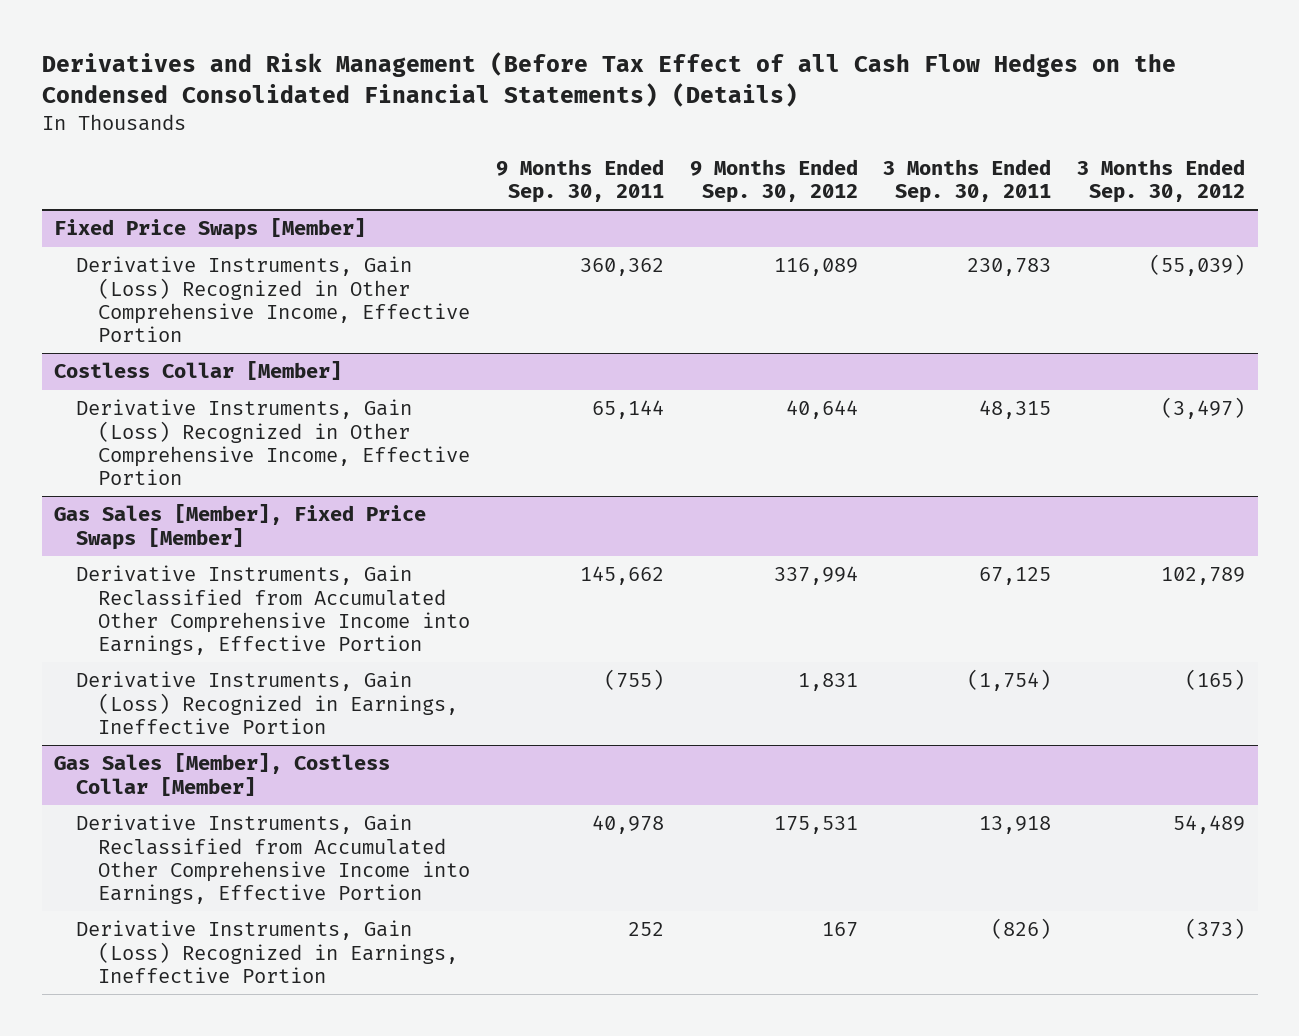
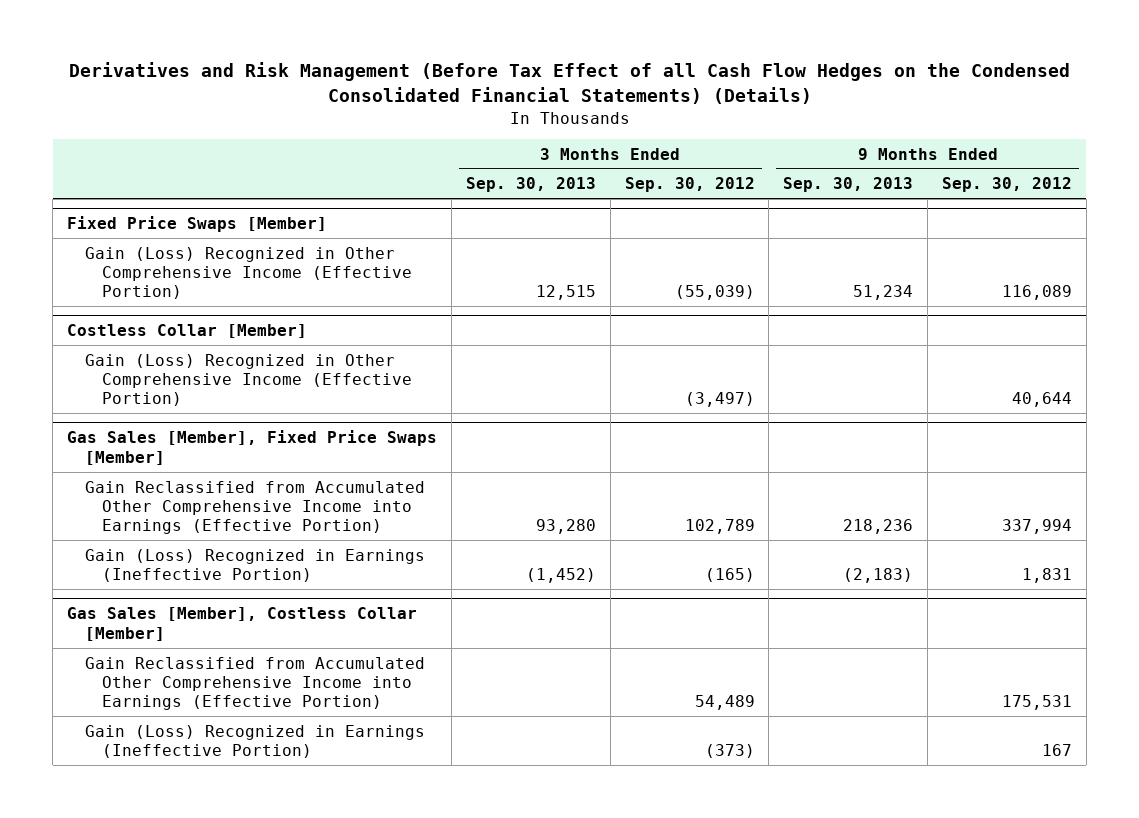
[496,158,665,203] 9 Months Ended Sep. 30, 2011 -> none
[883,158,1052,203] 3 Months Ended Sep. 30, 2011 -> none
none -> [465,177,596,193] Sep. 30, 2013
none -> [783,177,914,193] Sep. 30, 2013
[76,256,471,343] Derivative Instruments, Gain (Loss) Recognized in Other Comprehensive Income, Effective Portion -> [84,246,412,300] Gain (Loss) Recognized in Other Comprehensive Income (Effective Portion)
[76,399,471,486] Derivative Instruments, Gain (Loss) Recognized in Other Comprehensive Income, Effective Portion -> [84,353,412,407] Gain (Loss) Recognized in Other Comprehensive Income (Effective Portion)
[76,565,471,656] Derivative Instruments, Gain Reclassified from Accumulated Other Comprehensive Income into Earnings, Effective Portion -> [84,480,425,535] Gain Reclassified from Accumulated Other Comprehensive Income into Earnings (Effective Portion)
[76,671,459,734] Derivative Instruments, Gain (Loss) Recognized in Earnings, Ineffective Portion -> [84,548,425,582] Gain (Loss) Recognized in Earnings (Ineffective Portion)
[76,814,471,905] Derivative Instruments, Gain Reclassified from Accumulated Other Comprehensive Income into Earnings, Effective Portion -> [84,656,425,711] Gain Reclassified from Accumulated Other Comprehensive Income into Earnings (Effective Portion)
[76,920,459,983] Derivative Instruments, Gain (Loss) Recognized in Earnings, Ineffective Portion -> [84,724,425,758] Gain (Loss) Recognized in Earnings (Ineffective Portion)

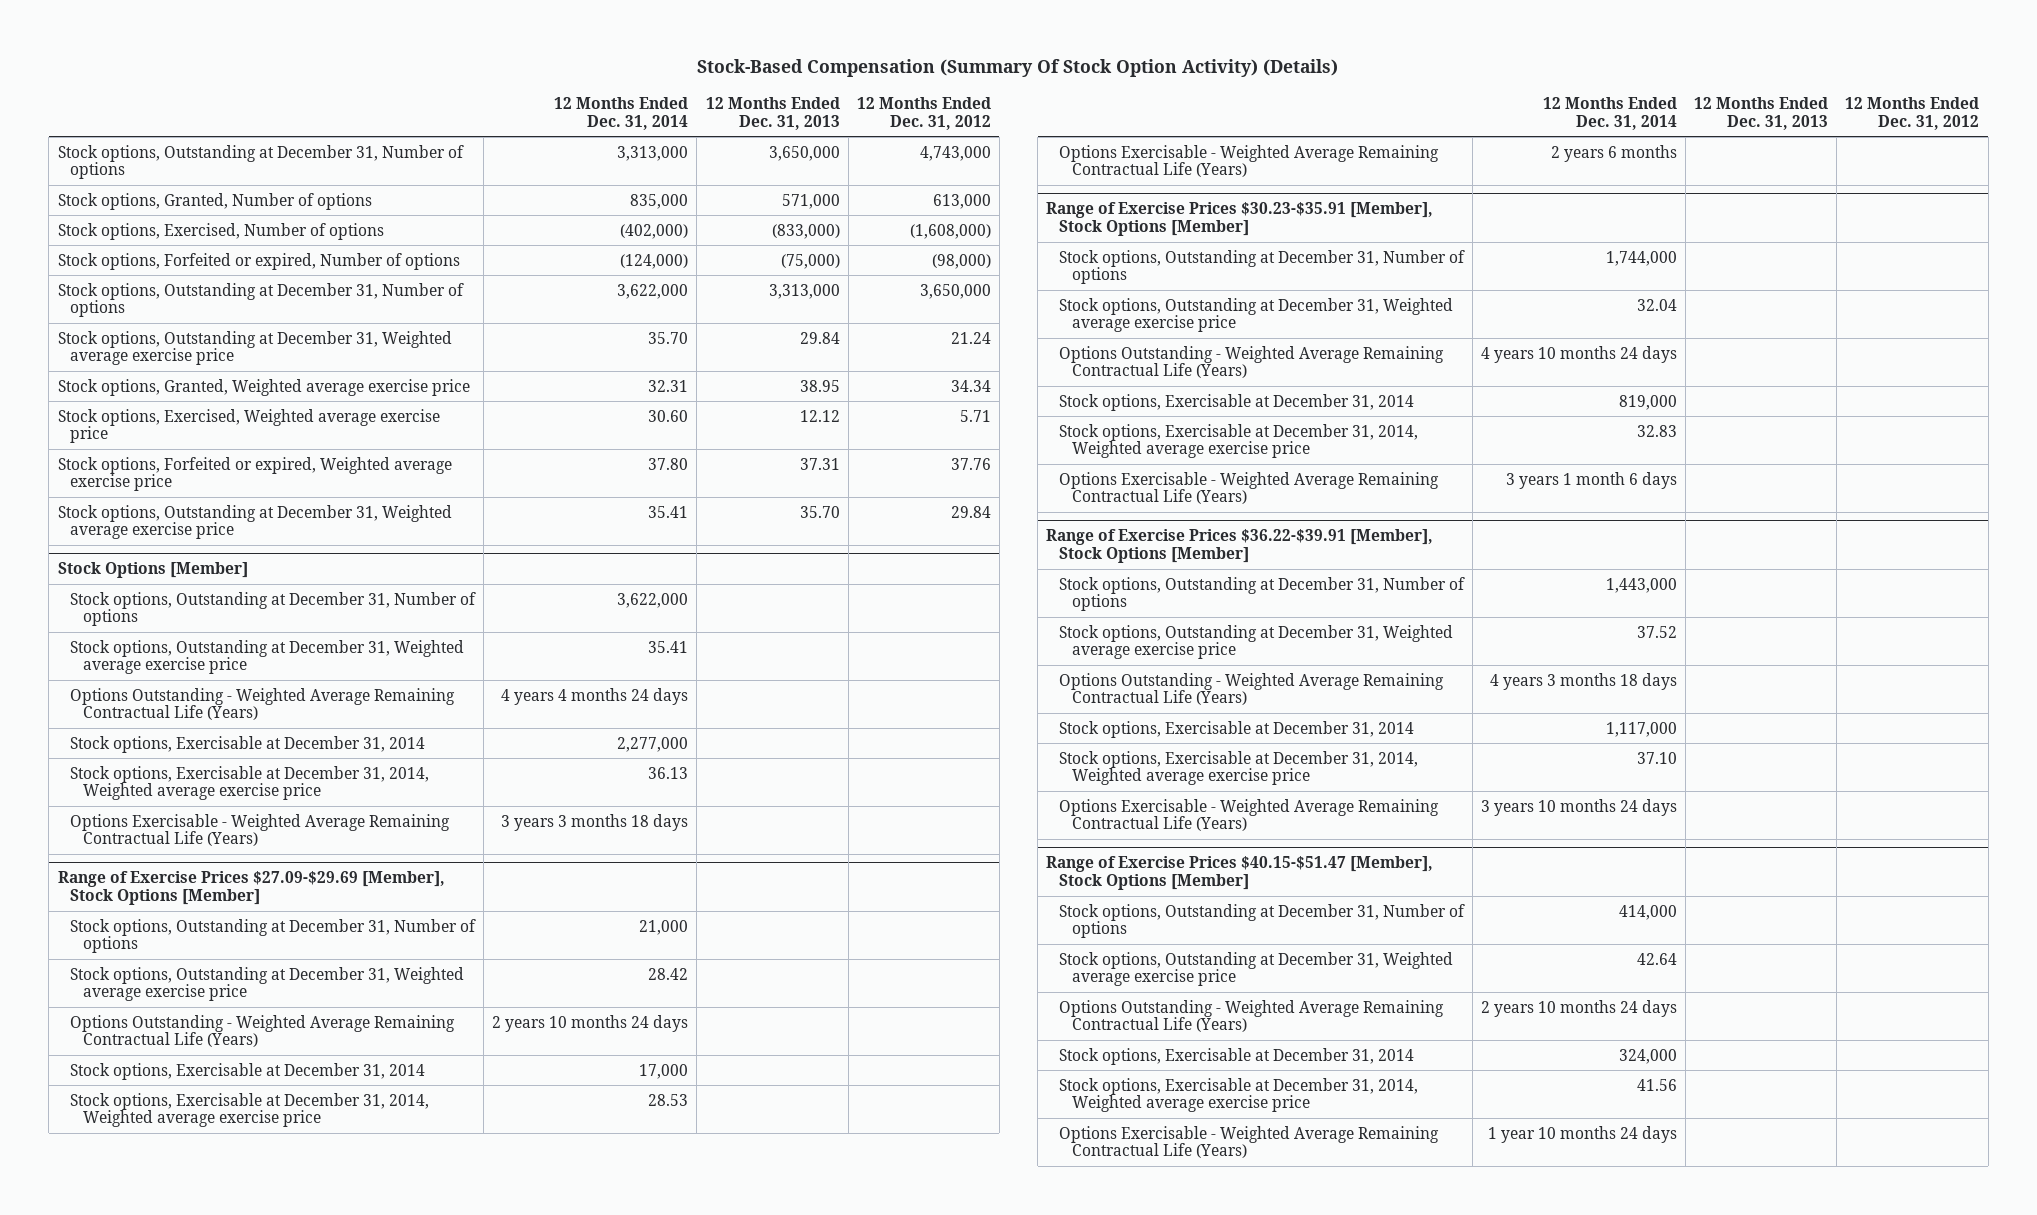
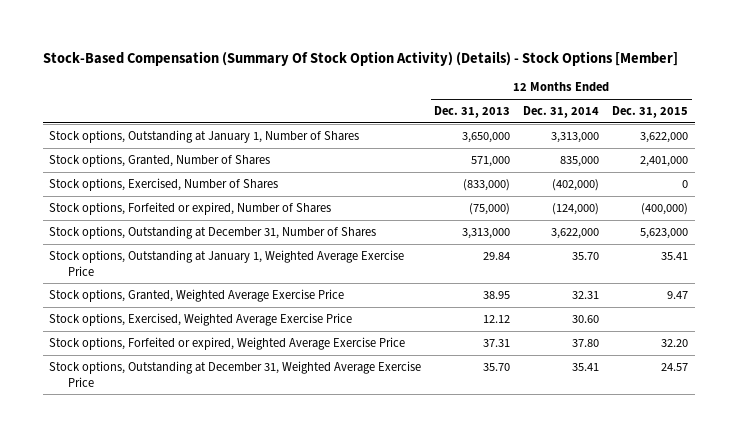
[697,58,1339,77] Stock-Based Compensation (Summary Of Stock Option Activity) (Details) -> [42,50,678,66] Stock-Based Compensation (Summary Of Stock Option Activity) (Details) - Stock Options [Member]
[856,96,991,130] 12 Months Ended Dec. 31, 2012 -> none
none -> [612,106,689,119] Dec. 31, 2015
[57,562,248,579] Stock Options [Member] -> none
[70,591,477,627] Stock options, Outstanding at December 31, Number of options -> none
[70,639,465,675] Stock options, Outstanding at December 31, Weighted average exercise price -> none
[70,687,456,721] Options Outstanding - Weighted Average Remaining Contractual Life (Years) -> none
[70,735,426,753] Stock options, Exercisable at December 31, 2014 -> none
[70,765,430,801] Stock options, Exercisable at December 31, 2014, Weighted average exercise price -> none
[70,813,451,847] Options Exercisable - Weighted Average Remaining Contractual Life (Years) -> none
[57,871,445,906] Range of Exercise Prices $27.09-$29.69 [Member], Stock Options [Member] -> none
[70,918,477,954] Stock options, Outstanding at December 31, Number of options -> none
[70,966,465,1002] Stock options, Outstanding at December 31, Weighted average exercise price -> none
[70,1014,456,1048] Options Outstanding - Weighted Average Remaining Contractual Life (Years) -> none
[70,1062,426,1080] Stock options, Exercisable at December 31, 2014 -> none
[70,1092,430,1128] Stock options, Exercisable at December 31, 2014, Weighted average exercise price -> none
[1058,144,1439,178] Options Exercisable - Weighted Average Remaining Contractual Life (Years) -> none
[1046,202,1434,237] Range of Exercise Prices $30.23-$35.91 [Member], Stock Options [Member] -> none
[1058,249,1465,285] Stock options, Outstanding at December 31, Number of options -> none
[1058,297,1453,333] Stock options, Outstanding at December 31, Weighted average exercise price -> none
[1058,345,1444,379] Options Outstanding - Weighted Average Remaining Contractual Life (Years) -> none
[1058,393,1414,411] Stock options, Exercisable at December 31, 2014 -> none
[1058,423,1418,459] Stock options, Exercisable at December 31, 2014, Weighted average exercise price -> none
[1058,471,1439,505] Options Exercisable - Weighted Average Remaining Contractual Life (Years) -> none
[1046,529,1434,564] Range of Exercise Prices $36.22-$39.91 [Member], Stock Options [Member] -> none
[1058,576,1465,612] Stock options, Outstanding at December 31, Number of options -> none
[1058,624,1453,660] Stock options, Outstanding at December 31, Weighted average exercise price -> none
[1058,672,1444,706] Options Outstanding - Weighted Average Remaining Contractual Life (Years) -> none
[1058,720,1414,738] Stock options, Exercisable at December 31, 2014 -> none
[1058,750,1418,786] Stock options, Exercisable at December 31, 2014, Weighted average exercise price -> none
[1058,798,1439,832] Options Exercisable - Weighted Average Remaining Contractual Life (Years) -> none
[1046,856,1434,891] Range of Exercise Prices $40.15-$51.47 [Member], Stock Options [Member] -> none
[1058,903,1465,939] Stock options, Outstanding at December 31, Number of options -> none
[1058,951,1453,987] Stock options, Outstanding at December 31, Weighted average exercise price -> none
[1058,999,1444,1033] Options Outstanding - Weighted Average Remaining Contractual Life (Years) -> none
[1058,1047,1414,1065] Stock options, Exercisable at December 31, 2014 -> none
[1058,1077,1418,1113] Stock options, Exercisable at December 31, 2014, Weighted average exercise price -> none
[1058,1125,1439,1159] Options Exercisable - Weighted Average Remaining Contractual Life (Years) -> none
[57,144,464,180] Stock options, Outstanding at December 31, Number of options -> [49,130,360,144] Stock options, Outstanding at January 1, Number of Shares
[57,192,372,210] Stock options, Granted, Number of options -> [49,154,271,168] Stock options, Granted, Number of Shares
[57,222,384,240] Stock options, Exercised, Number of options -> [49,178,279,192] Stock options, Exercised, Number of Shares
[57,252,460,270] Stock options, Forfeited or expired, Number of options -> [49,202,332,216] Stock options, Forfeited or expired, Number of Shares
[57,282,464,318] Stock options, Outstanding at December 31, Number of options -> [49,226,377,240] Stock options, Outstanding at December 31, Number of Shares
[57,330,452,366] Stock options, Outstanding at December 31, Weighted average exercise price -> [49,250,405,276] Stock options, Outstanding at January 1, Weighted Average Exercise Price
[57,378,470,396] Stock options, Granted, Weighted average exercise price -> [49,289,345,303] Stock options, Granted, Weighted Average Exercise Price
[57,408,440,444] Stock options, Exercised, Weighted average exercise price -> [49,313,353,327] Stock options, Exercised, Weighted Average Exercise Price
[57,456,452,492] Stock options, Forfeited or expired, Weighted average exercise price -> [49,337,406,351] Stock options, Forfeited or expired, Weighted Average Exercise Price
[57,504,452,540] Stock options, Outstanding at December 31, Weighted average exercise price -> [49,361,422,387] Stock options, Outstanding at December 31, Weighted Average Exercise Price

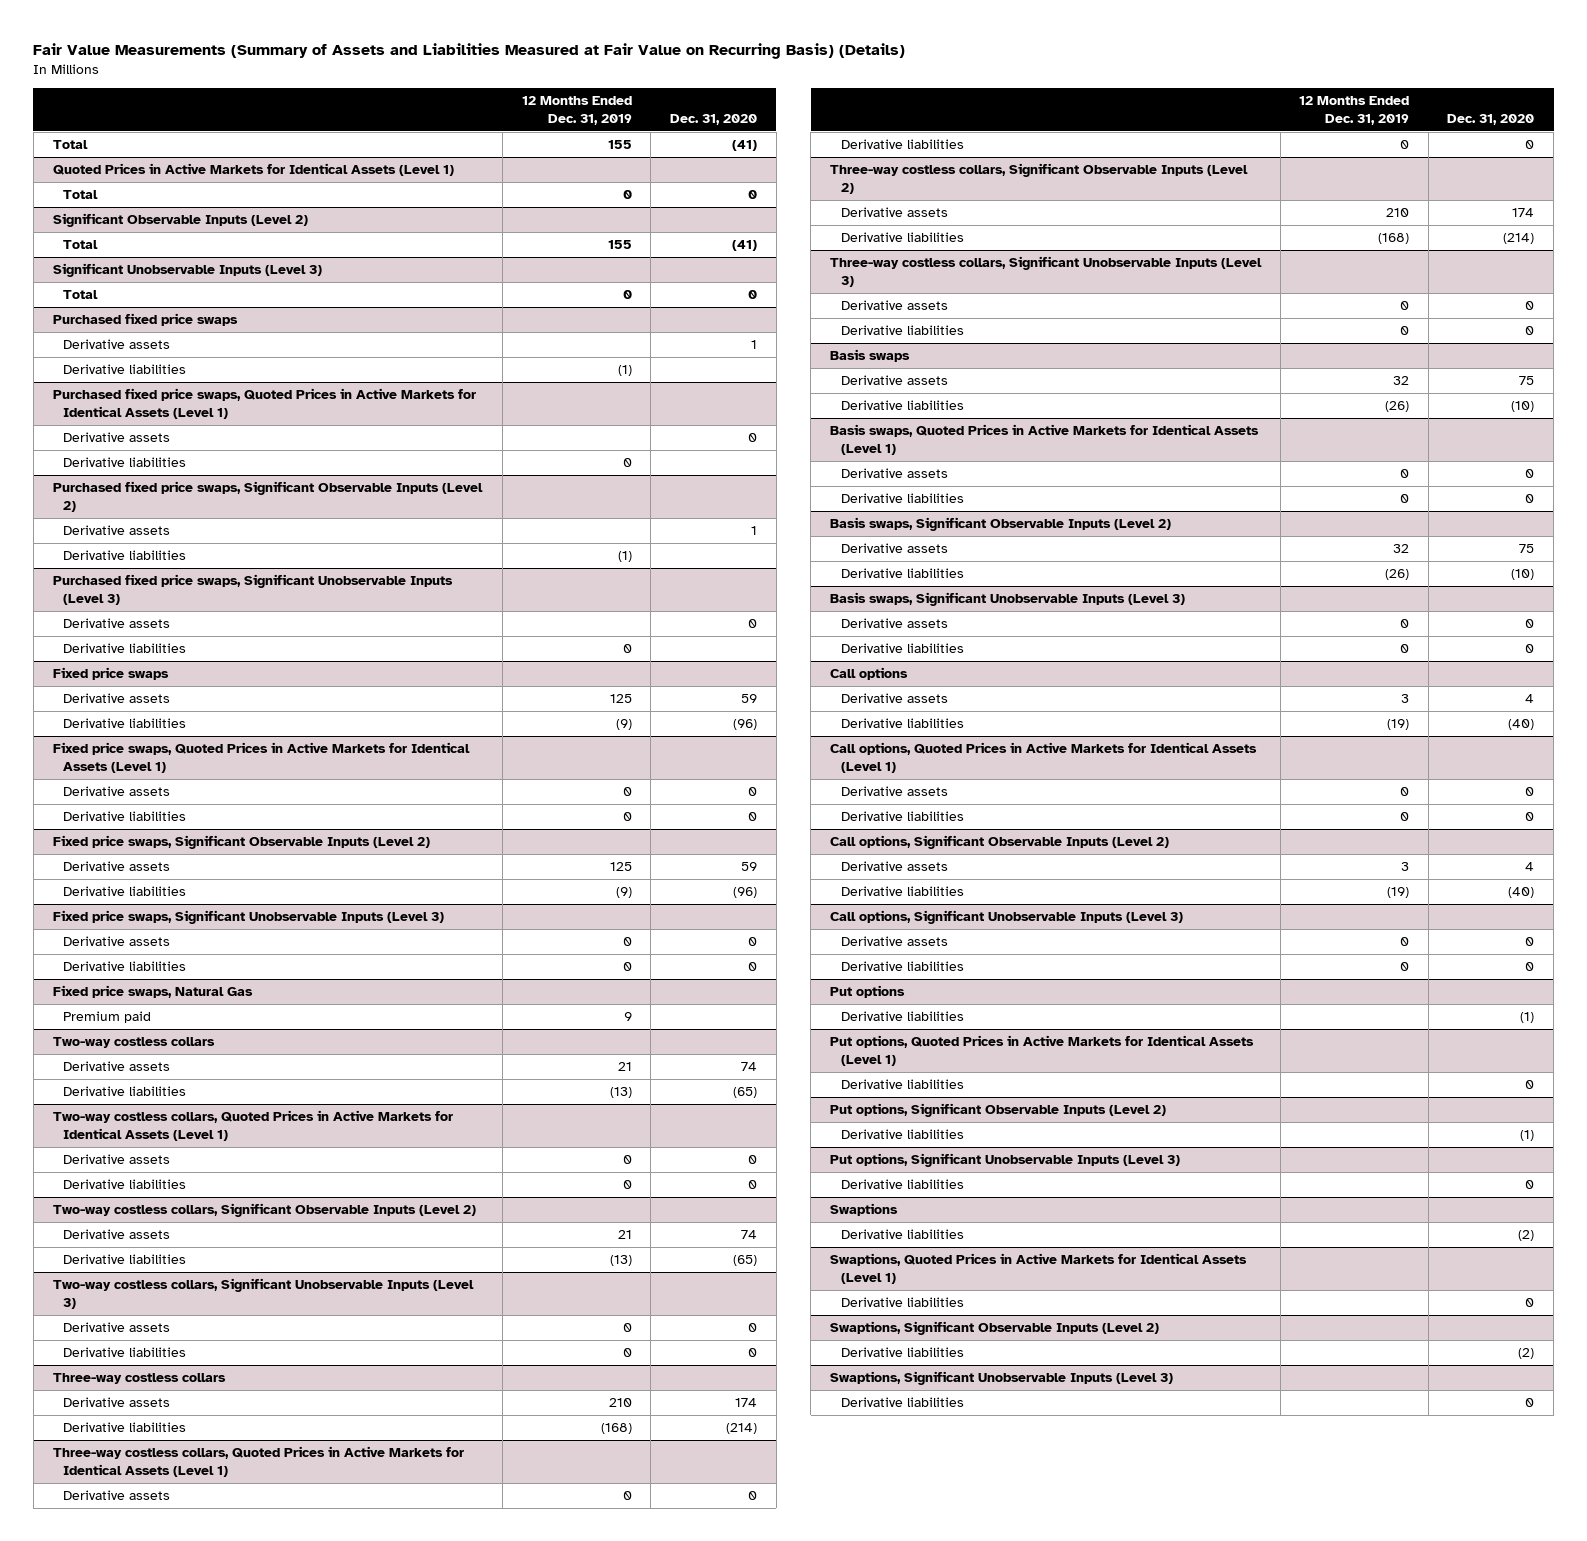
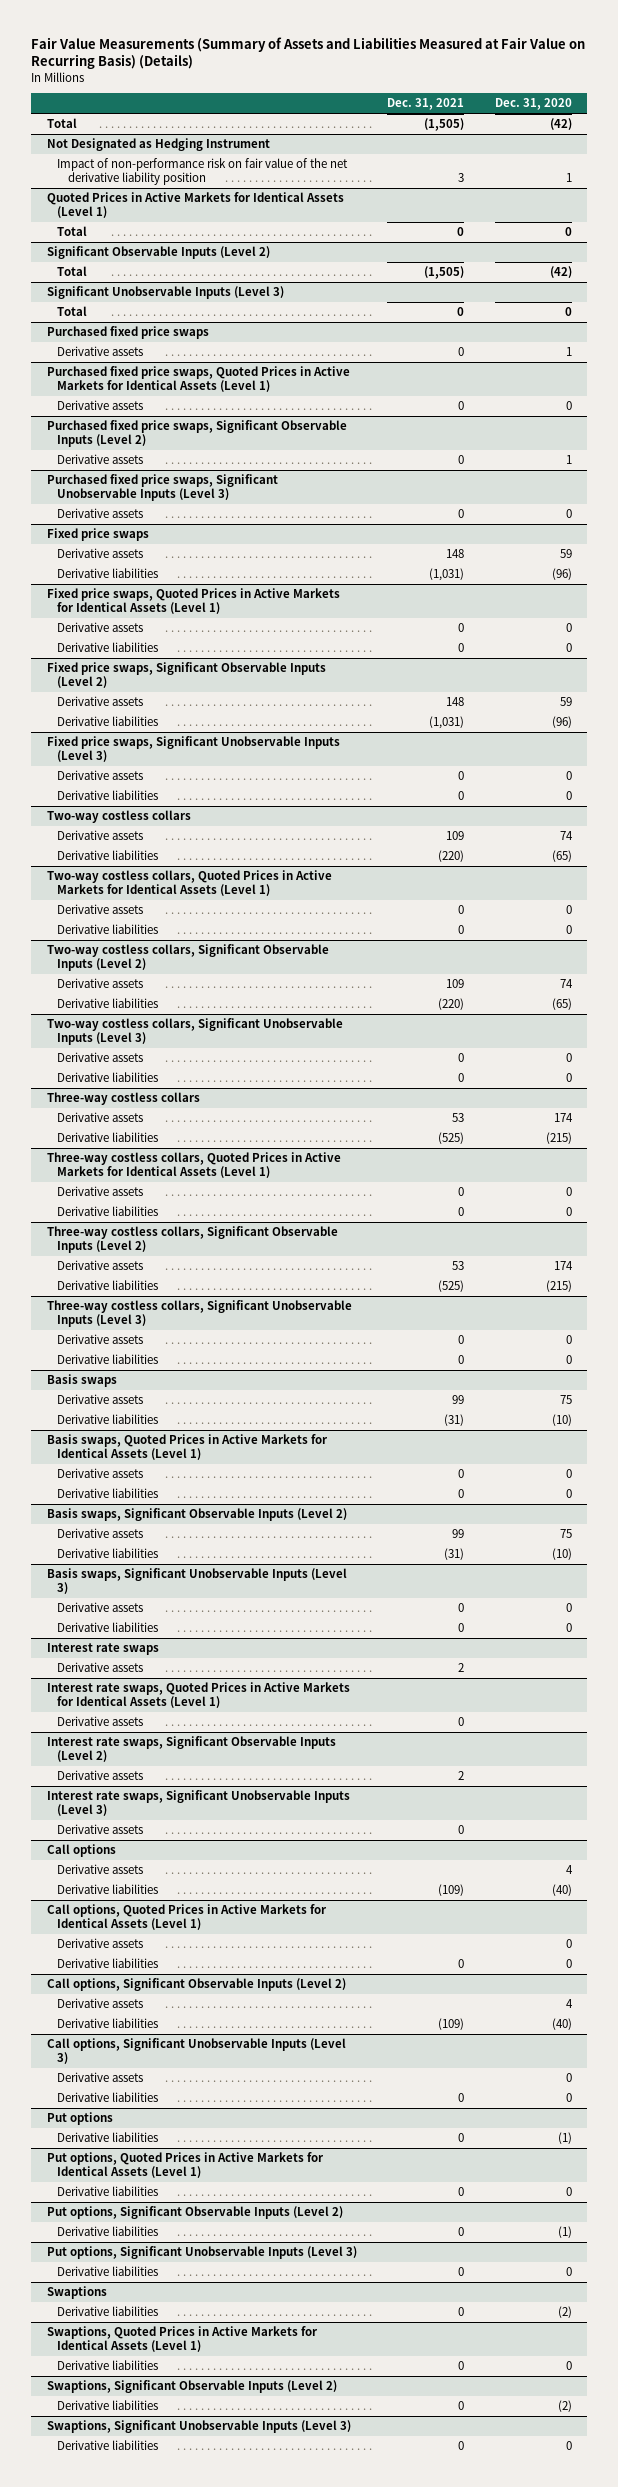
[521,96,632,125] 12 Months Ended Dec. 31, 2019 -> none
none -> [387,98,465,111] Dec. 31, 2021
[731,140,757,152] (41) -> [549,118,572,131] (42)
none -> [46,138,270,152] Not Designated as Hedging Instrument
none -> [57,158,349,186] Impact of non-performance risk on fair value of the net derivative liability position
[731,240,757,252] (41) -> [549,266,572,279] (42)
[63,364,187,375] Derivative liabilities -> none
[63,457,187,468] Derivative liabilities -> none
[63,550,187,561] Derivative liabilities -> none
[63,643,187,654] Derivative liabilities -> none
[52,985,253,999] Fixed price swaps, Natural Gas -> none
[63,1011,152,1024] Premium paid -> none
[725,1423,757,1435] (214) -> [545,1132,572,1145] (215)
[1503,233,1535,245] (214) -> [545,1280,572,1293] (215)
none -> [46,1643,159,1656] Interest rate swaps
none -> [57,1662,144,1673] Derivative assets
none -> [46,1682,350,1709] Interest rate swaps, Quoted Prices in Active Markets for Identical Assets (Level 1)
none -> [57,1716,144,1727] Derivative assets
none -> [46,1736,336,1763] Interest rate swaps, Significant Observable Inputs (Level 2)
none -> [57,1770,144,1781] Derivative assets
none -> [46,1790,350,1817] Interest rate swaps, Significant Unobservable Inputs (Level 3)
none -> [57,1824,144,1835] Derivative assets

